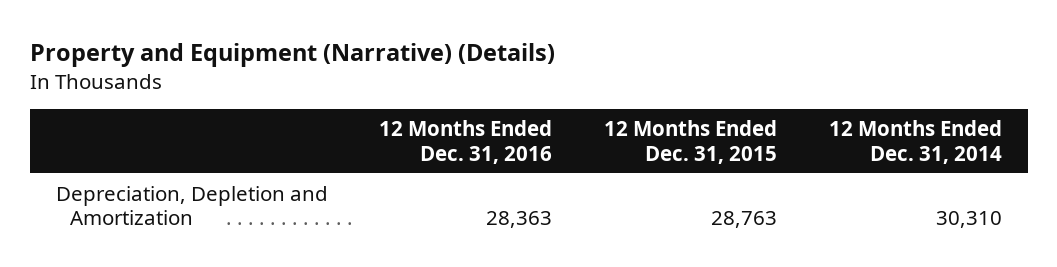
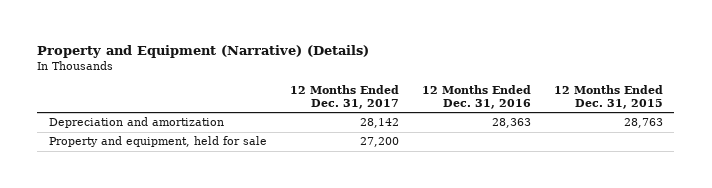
[828,120,1002,164] 12 Months Ended Dec. 31, 2014 -> none
none -> [289,84,399,109] 12 Months Ended Dec. 31, 2017
[55,185,328,226] Depreciation, Depletion and Amortization -> [48,117,224,129] Depreciation and amortization
none -> [48,136,267,148] Property and equipment, held for sale

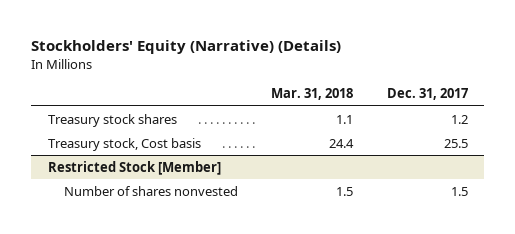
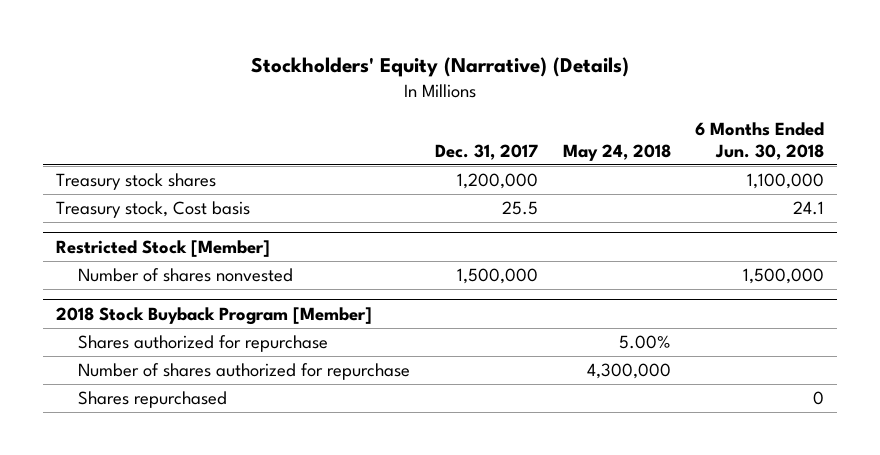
[271,88,354,101] Mar. 31, 2018 -> none
none -> [562,143,671,161] May 24, 2018
none -> [695,122,825,160] 6 Months Ended Jun. 30, 2018
[450,114,468,124] 1.2 -> [457,173,539,190] 1,200,000
[450,186,468,196] 1.5 -> [457,268,539,285] 1,500,000
none -> [55,306,372,325] 2018 Stock Buyback Program [Member]
none -> [78,335,329,353] Shares authorized for repurchase
none -> [78,363,411,381] Number of shares authorized for repurchase
none -> [78,391,228,409] Shares repurchased

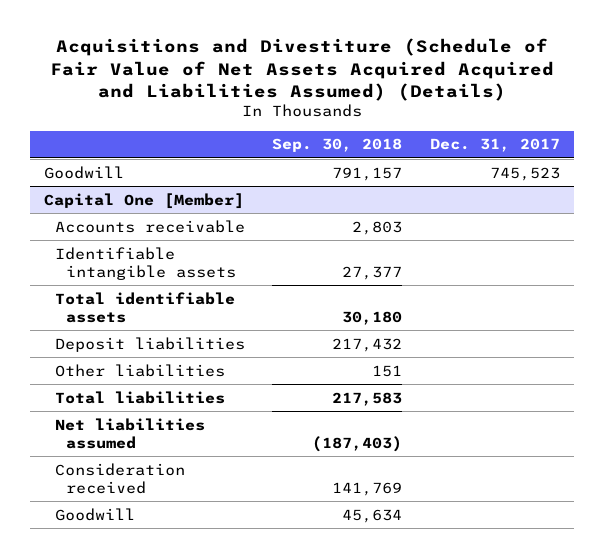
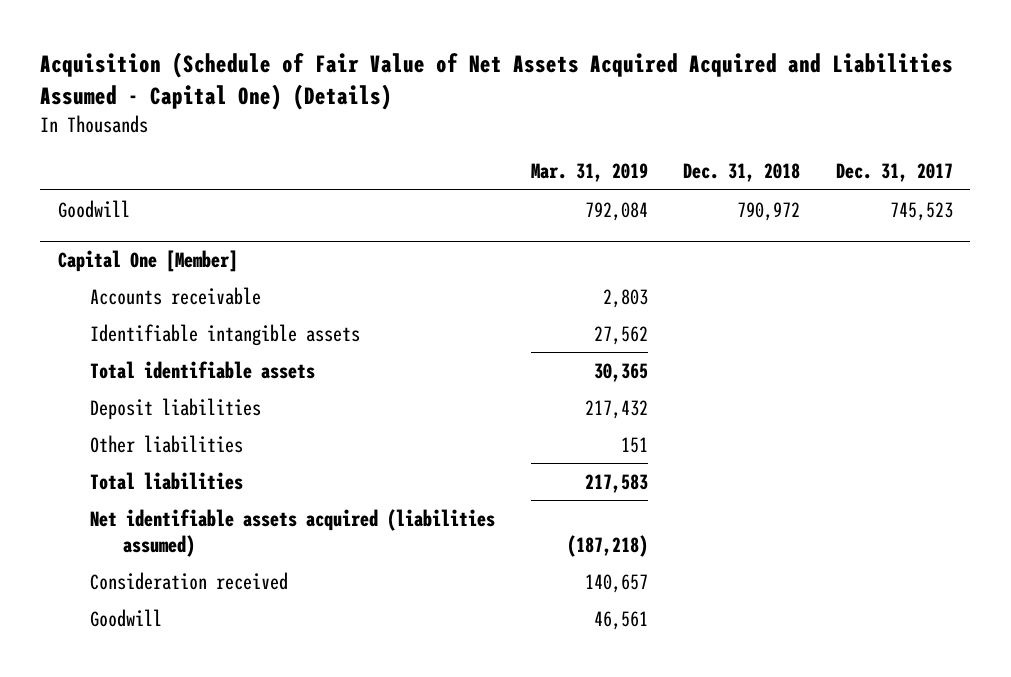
[50,38,555,101] Acquisitions and Divestiture (Schedule of Fair Value of Net Assets Acquired Acquired and Liabilities Assumed) (Details) -> [40,52,954,110] Acquisition (Schedule of Fair Value of Net Assets Acquired Acquired and Liabilities Assumed - Capital One) (Details)
[272,138,403,153] Sep. 30, 2018 -> none
none -> [530,163,648,183] Mar. 31, 2019
none -> [683,163,801,183] Dec. 31, 2018
[54,417,205,449] Net liabilities assumed -> [90,508,496,557] Net identifiable assets acquired (liabilities assumed)

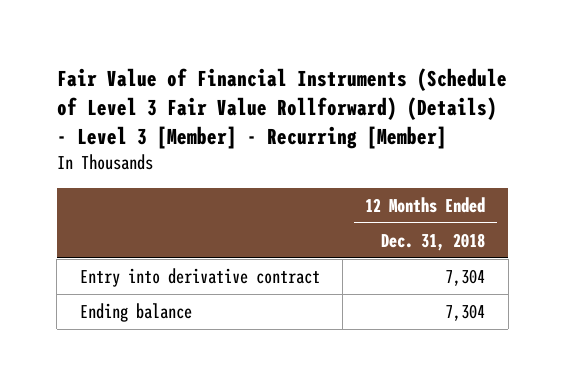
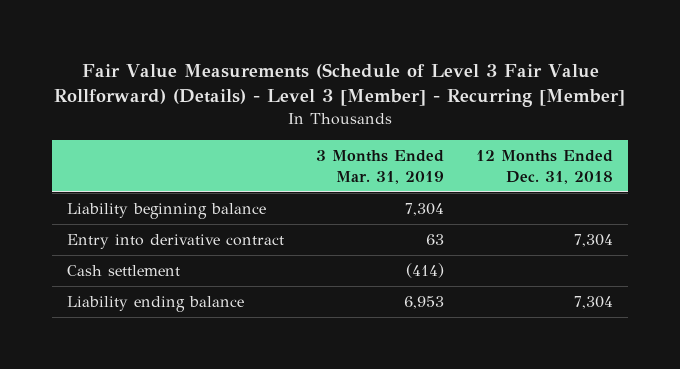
[56,67,507,149] Fair Value of Financial Instruments (Schedule of Level 3 Fair Value Rollforward) (Details) - Level 3 [Member] - Recurring [Member] -> [53,62,625,107] Fair Value Measurements (Schedule of Level 3 Fair Value Rollforward) (Details) - Level 3 [Member] - Recurring [Member]
none -> [315,150,444,185] 3 Months Ended Mar. 31, 2019
none -> [67,203,267,220] Liability beginning balance
none -> [67,265,181,277] Cash settlement
[79,302,192,322] Ending balance -> [67,296,245,313] Liability ending balance

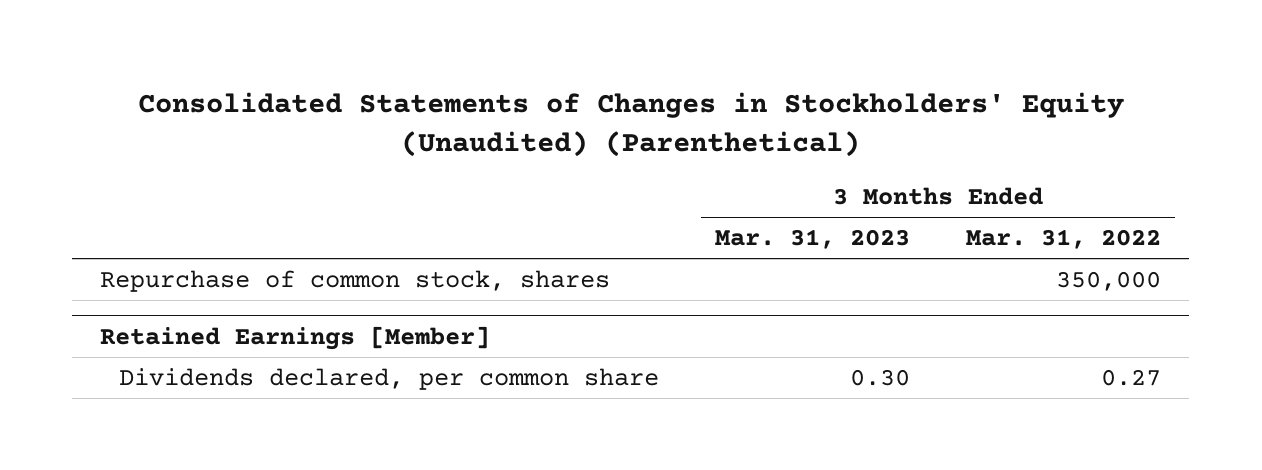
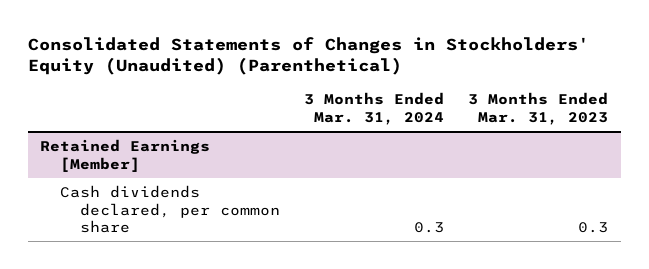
[966,229,1162,250] Mar. 31, 2022 -> none
none -> [304,92,445,125] 3 Months Ended Mar. 31, 2024
[100,269,611,292] Repurchase of common stock, shares -> none
[119,367,660,390] Dividends declared, per common share -> [60,185,280,234] Cash dividends declared, per common share
[850,368,911,386] 0.30 -> [578,222,609,234] 0.3

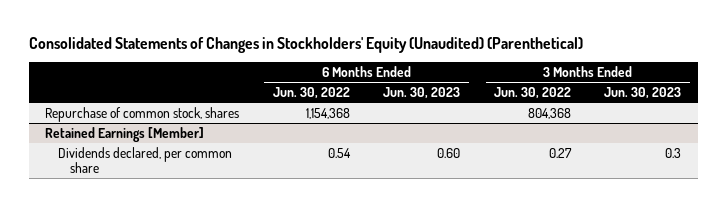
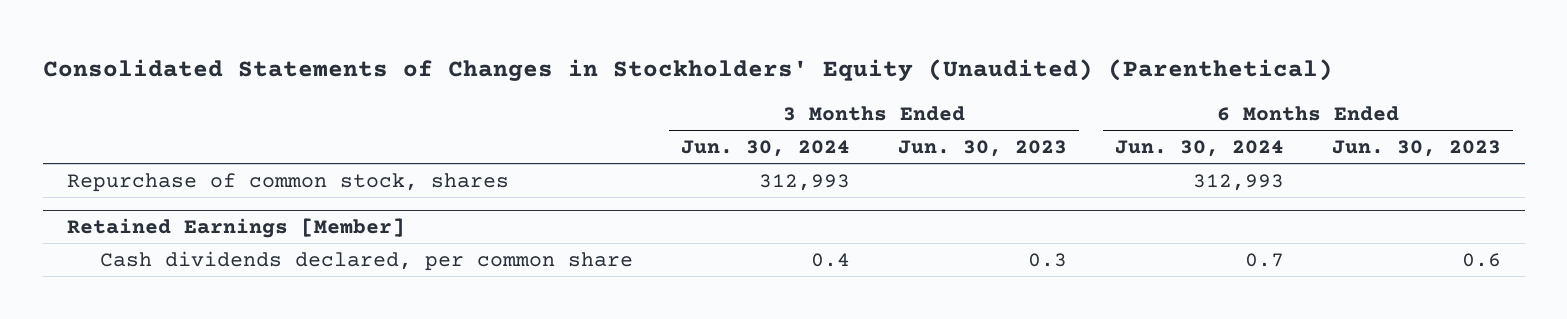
[272,87,350,100] Jun. 30, 2022 -> none
[493,87,571,100] Jun. 30, 2022 -> none
none -> [681,140,851,158] Jun. 30, 2024
none -> [1114,140,1284,158] Jun. 30, 2024
[57,146,232,174] Dividends declared, per common share -> [100,250,634,271] Cash dividends declared, per common share
[437,147,461,158] 0.60 -> [1461,252,1501,267] 0.6

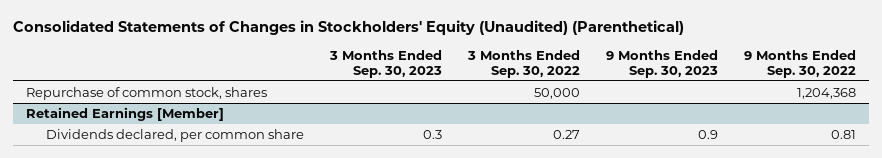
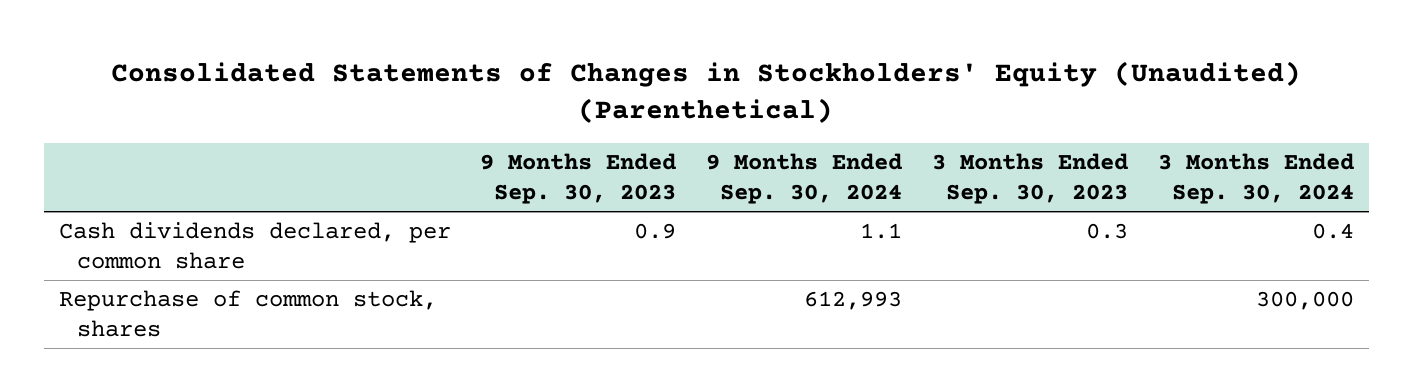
[467,49,581,79] 3 Months Ended Sep. 30, 2022 -> none
[744,49,857,79] 9 Months Ended Sep. 30, 2022 -> none
none -> [706,153,903,204] 9 Months Ended Sep. 30, 2024
none -> [1158,153,1355,204] 3 Months Ended Sep. 30, 2024
none -> [58,222,451,269] Cash dividends declared, per common share
[25,106,224,121] Retained Earnings [Member] -> none
[45,128,304,142] Dividends declared, per common share -> none

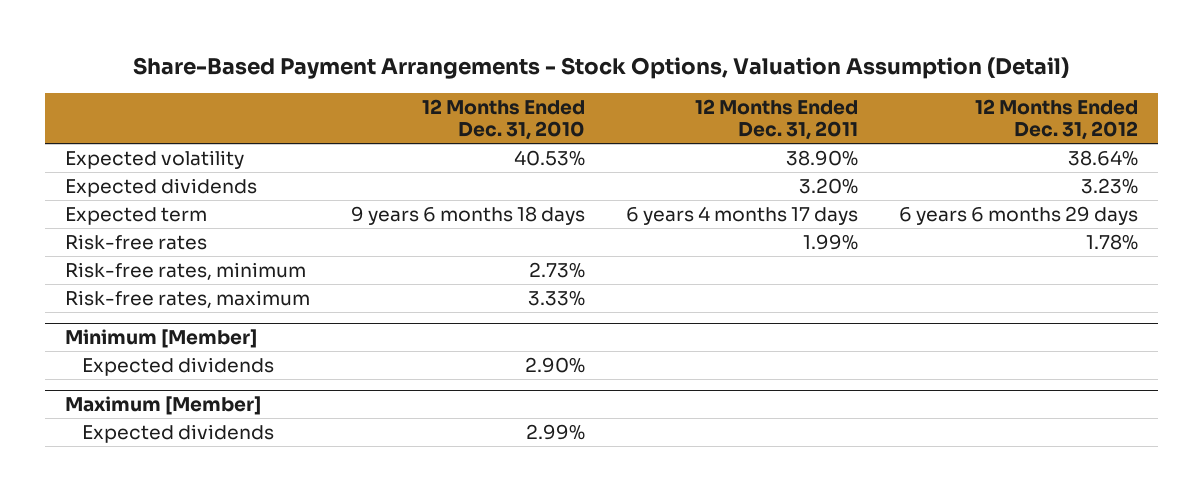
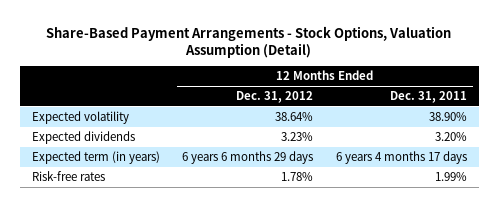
[422,99,586,141] 12 Months Ended Dec. 31, 2010 -> none
[65,206,208,225] Expected term -> [31,150,160,164] Expected term (in years)
[65,261,307,280] Risk-free rates, minimum -> none
[65,289,311,308] Risk-free rates, maximum -> none
[65,328,258,348] Minimum [Member] -> none
[81,356,274,376] Expected dividends -> none
[65,395,262,415] Maximum [Member] -> none
[81,423,274,443] Expected dividends -> none

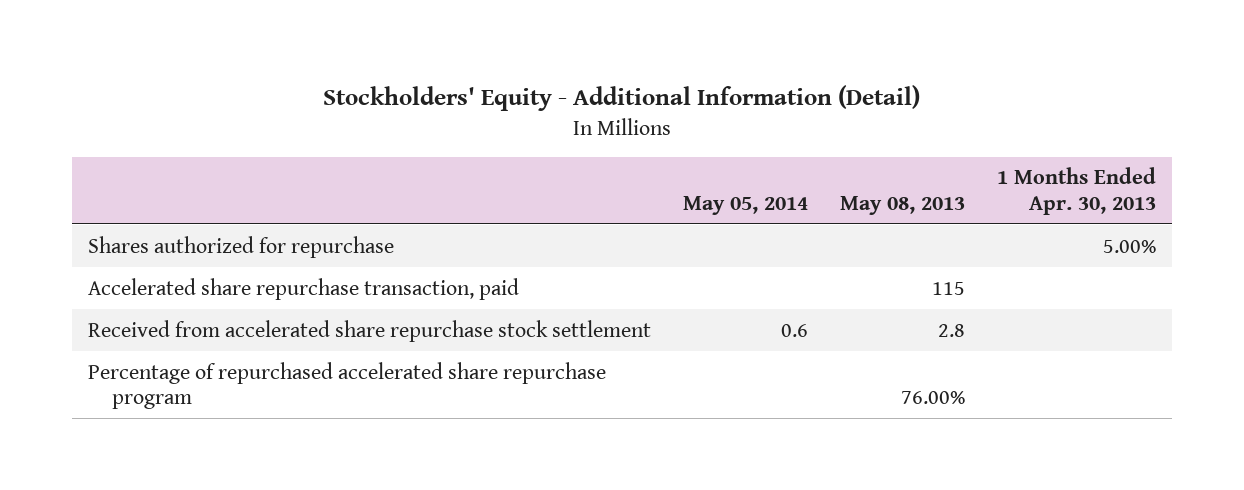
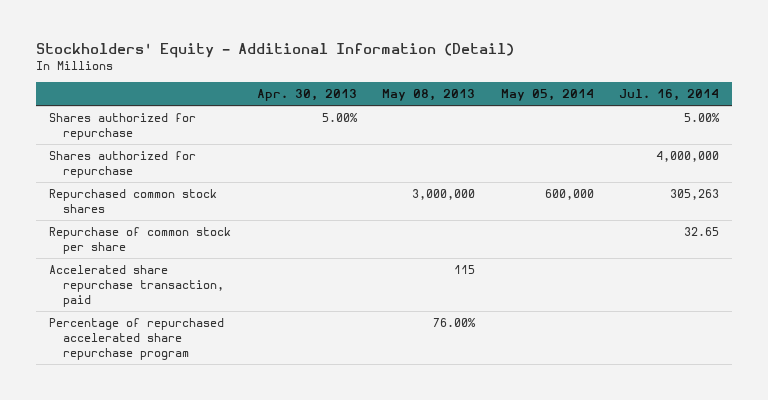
[997,167,1157,215] 1 Months Ended Apr. 30, 2013 -> none
none -> [256,88,357,101] Apr. 30, 2013
none -> [619,88,720,101] Jul. 16, 2014
none -> [49,151,197,178] Shares authorized for repurchase
none -> [49,189,218,213] Repurchased common stock shares
none -> [49,227,232,254] Repurchase of common stock per share
[87,319,651,342] Received from accelerated share repurchase stock settlement -> none

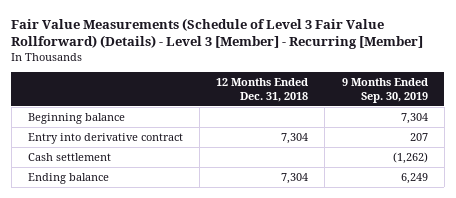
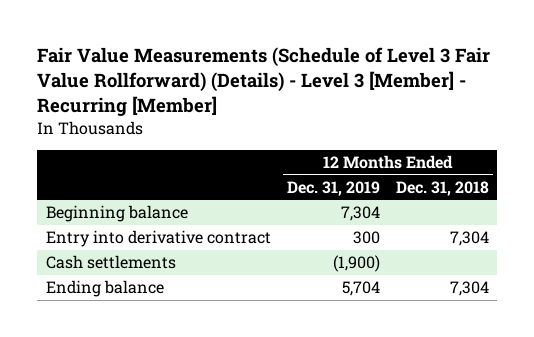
[341,78,428,103] 9 Months Ended Sep. 30, 2019 -> none
none -> [286,180,380,196] Dec. 31, 2019
[27,153,111,162] Cash settlement -> [45,255,176,270] Cash settlements

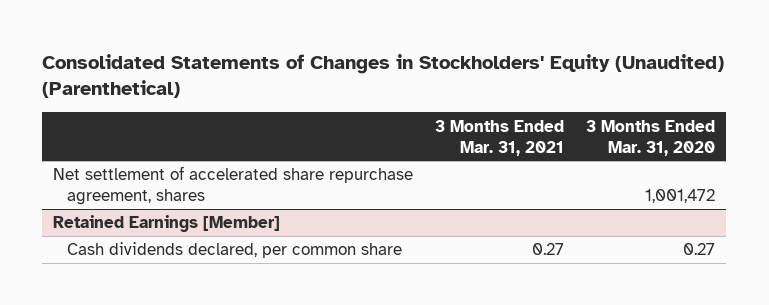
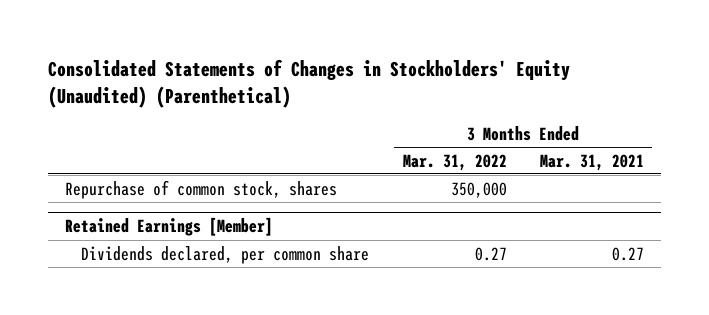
[586,119,716,156] 3 Months Ended Mar. 31, 2020 -> none
none -> [402,153,507,171] Mar. 31, 2022
[53,166,414,206] Net settlement of accelerated share repurchase agreement, shares -> none
none -> [64,179,337,199] Repurchase of common stock, shares
[66,242,402,259] Cash dividends declared, per common share -> [81,245,370,264] Dividends declared, per common share

